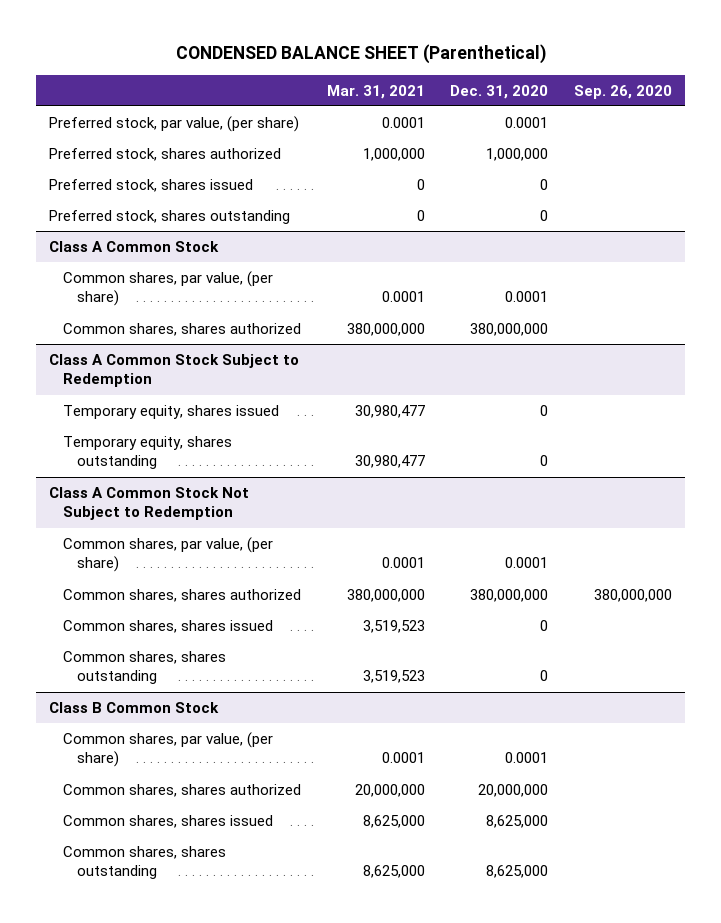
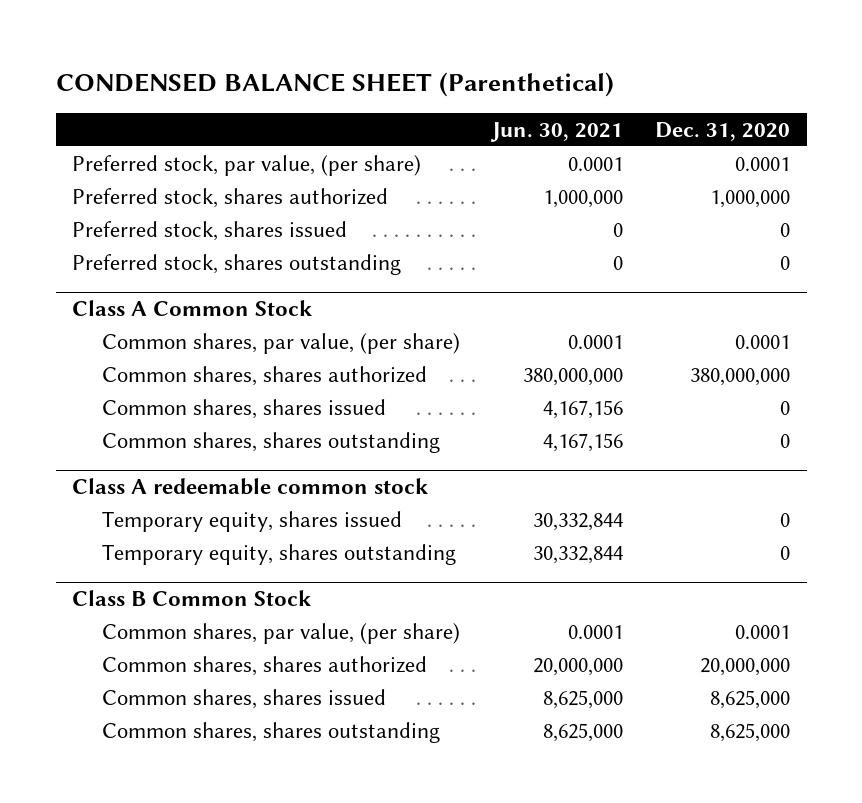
[326,84,425,99] Mar. 31, 2021 -> none
[574,84,673,99] Sep. 26, 2020 -> none
none -> [490,121,624,142] Jun. 30, 2021
[48,354,299,388] Class A Common Stock Subject to Redemption -> none
[62,405,279,420] Temporary equity, shares issued -> none
[62,436,232,470] Temporary equity, shares outstanding -> none
[48,487,249,521] Class A Common Stock Not Subject to Redemption -> none
[62,537,273,573] Common shares, par value, (per share) -> none
[62,589,301,603] Common shares, shares authorized -> none
none -> [72,477,429,495] Class A redeemable common stock
none -> [101,510,402,532] Temporary equity, shares issued
none -> [101,543,456,565] Temporary equity, shares outstanding

